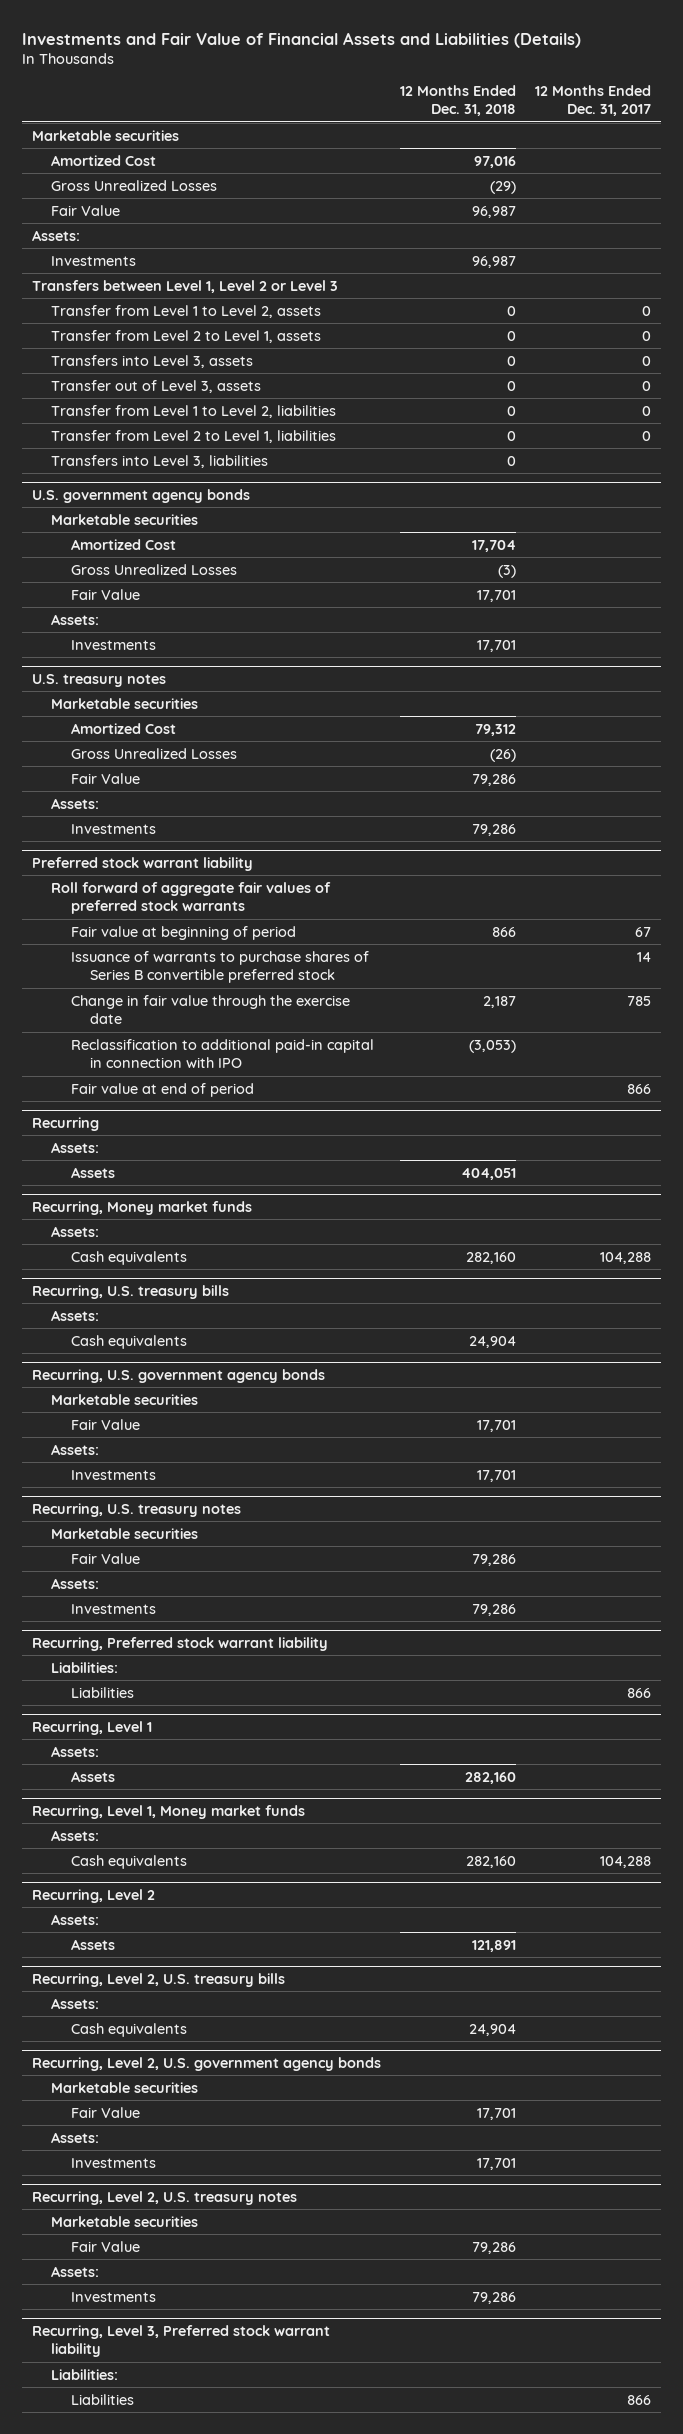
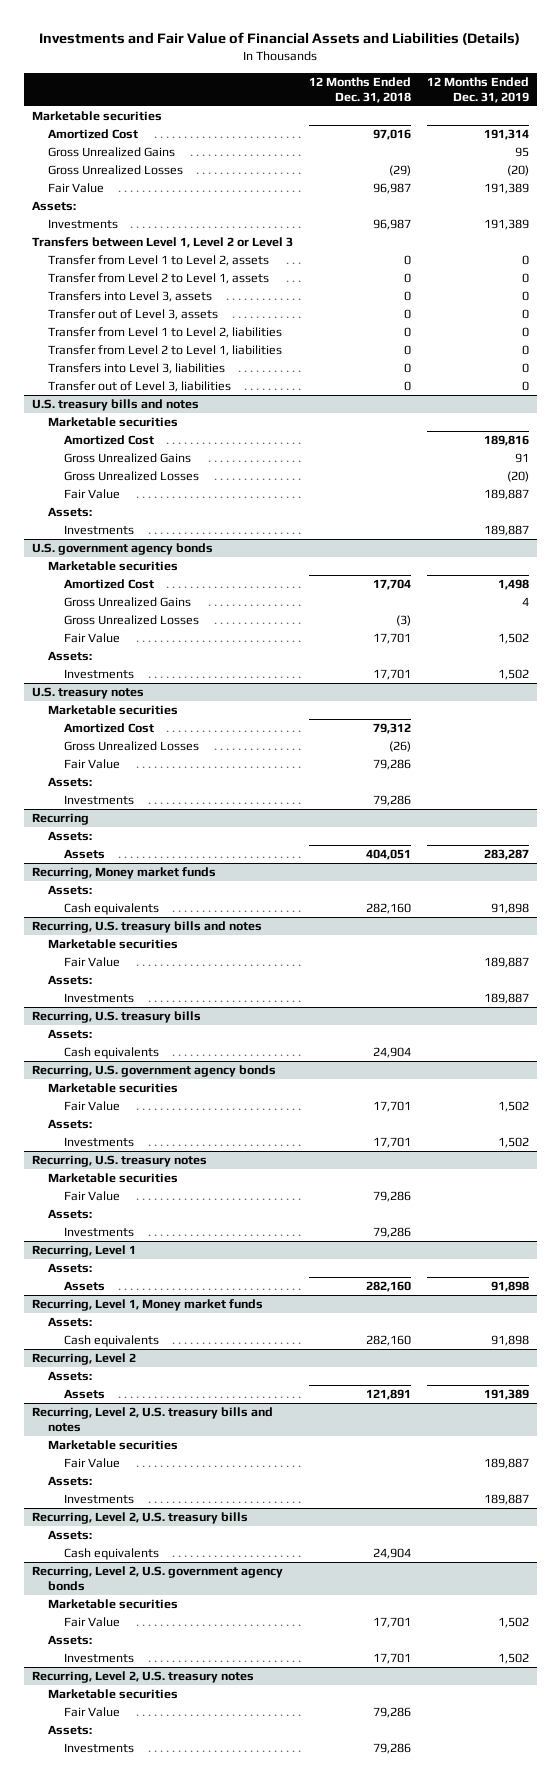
[535,84,652,117] 12 Months Ended Dec. 31, 2017 -> none
none -> [426,77,529,103] 12 Months Ended Dec. 31, 2019
none -> [47,147,175,158] Gross Unrealized Gains
none -> [47,381,231,393] Transfer out of Level 3, liabilities
none -> [31,399,199,412] U.S. treasury bills and notes
none -> [47,417,178,428] Marketable securities
none -> [63,435,154,446] Amortized Cost
none -> [63,453,191,464] Gross Unrealized Gains
none -> [63,471,199,482] Gross Unrealized Losses
none -> [63,489,120,500] Fair Value
none -> [47,507,92,518] Assets:
none -> [63,525,134,536] Investments
none -> [63,597,191,608] Gross Unrealized Gains
[31,856,253,871] Preferred stock warrant liability -> none
[51,881,332,915] Roll forward of aggregate fair values of preferred stock warrants -> none
[70,925,296,940] Fair value at beginning of period -> none
[70,950,369,984] Issuance of warrants to purchase shares of Series B convertible preferred stock -> none
[70,994,350,1025] Change in fair value through the exercise date -> none
[70,1038,374,1069] Reclassification to additional paid-in capital in connection with IPO -> none
[70,1082,254,1097] Fair value at end of period -> none
none -> [31,921,262,934] Recurring, U.S. treasury bills and notes
none -> [47,939,178,950] Marketable securities
none -> [63,957,120,968] Fair Value
none -> [47,975,92,986] Assets:
none -> [63,993,134,1004] Investments
[31,1636,328,1651] Recurring, Preferred stock warrant liability -> none
[51,1661,119,1673] Liabilities: -> none
[70,1686,134,1698] Liabilities -> none
none -> [31,1407,273,1432] Recurring, Level 2, U.S. treasury bills and notes
none -> [47,1440,178,1451] Marketable securities
none -> [63,1458,120,1469] Fair Value
none -> [47,1476,92,1487] Assets:
none -> [63,1494,134,1505] Investments
[31,2324,330,2358] Recurring, Level 3, Preferred stock warrant liability -> none
[51,2368,119,2380] Liabilities: -> none
[70,2393,134,2405] Liabilities -> none

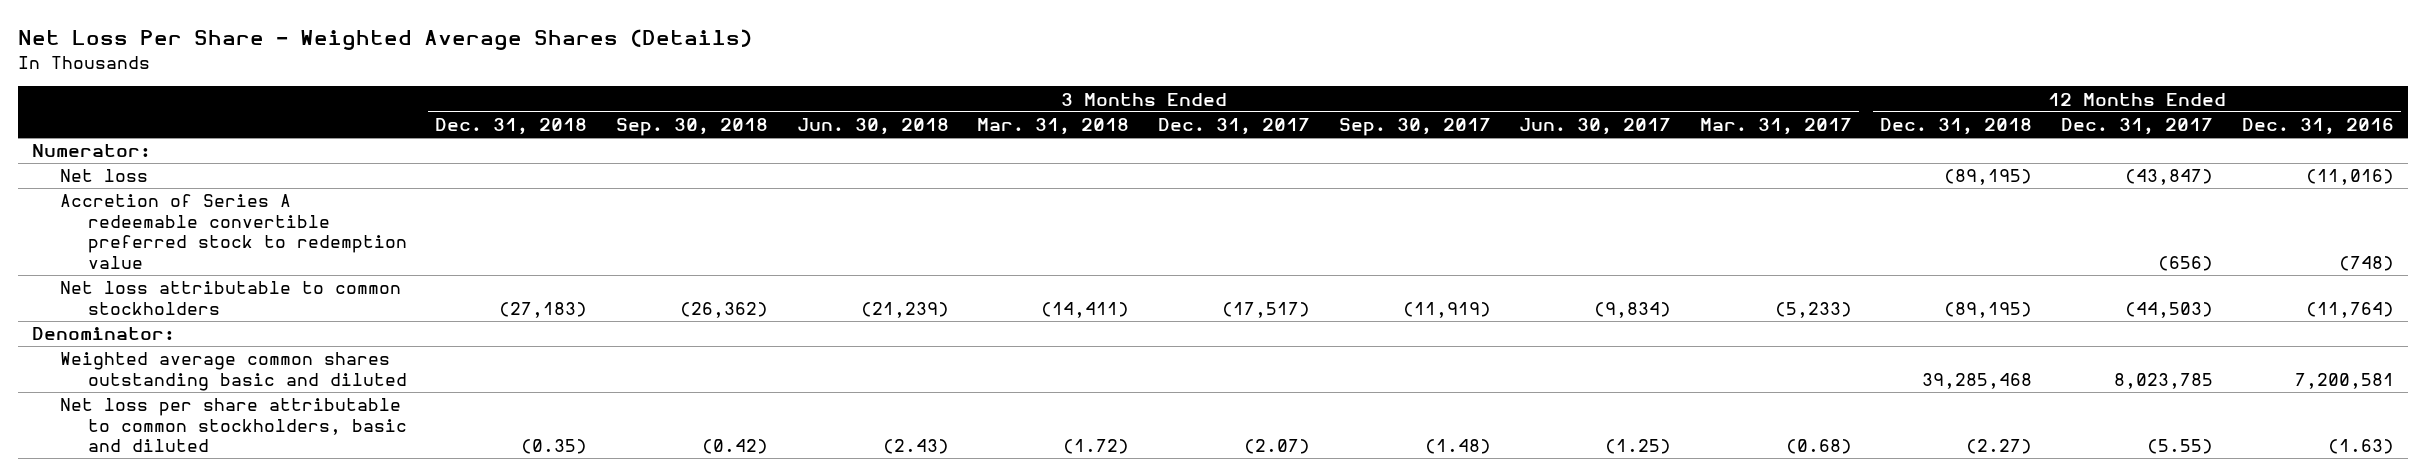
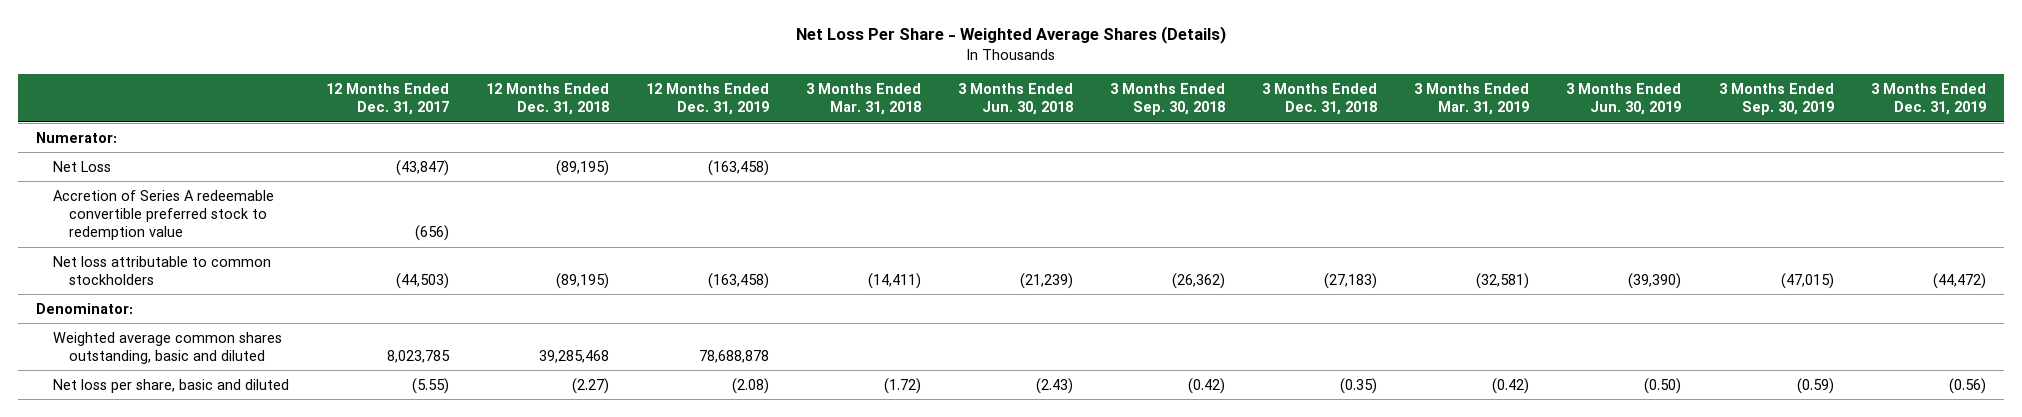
[1157,118,1310,136] Dec. 31, 2017 -> none
[1338,118,1491,137] Sep. 30, 2017 -> none
[1519,118,1672,136] Jun. 30, 2017 -> none
[1699,118,1852,136] Mar. 31, 2017 -> none
[2241,118,2394,136] Dec. 31, 2016 -> none
none -> [646,82,770,116] 12 Months Ended Dec. 31, 2019
none -> [1414,82,1530,116] 3 Months Ended Mar. 31, 2019
none -> [1566,82,1682,116] 3 Months Ended Jun. 30, 2019
none -> [1718,82,1834,116] 3 Months Ended Sep. 30, 2019
none -> [1870,82,1986,116] 3 Months Ended Dec. 31, 2019
[59,169,148,183] Net loss -> [52,160,111,172] Net Loss
[59,352,407,391] Weighted average common shares outstanding basic and diluted -> [52,331,282,364] Weighted average common shares outstanding, basic and diluted
[59,398,407,453] Net loss per share attributable to common stockholders, basic and diluted -> [52,378,289,393] Net loss per share, basic and diluted

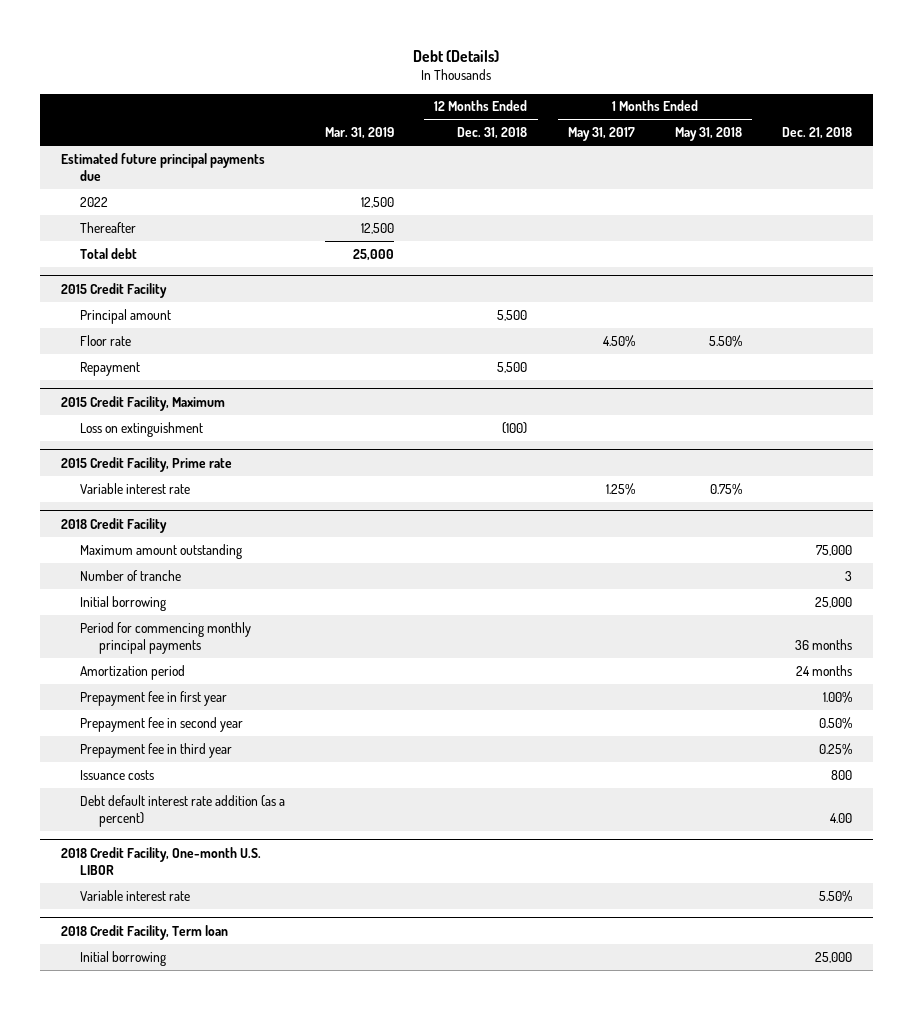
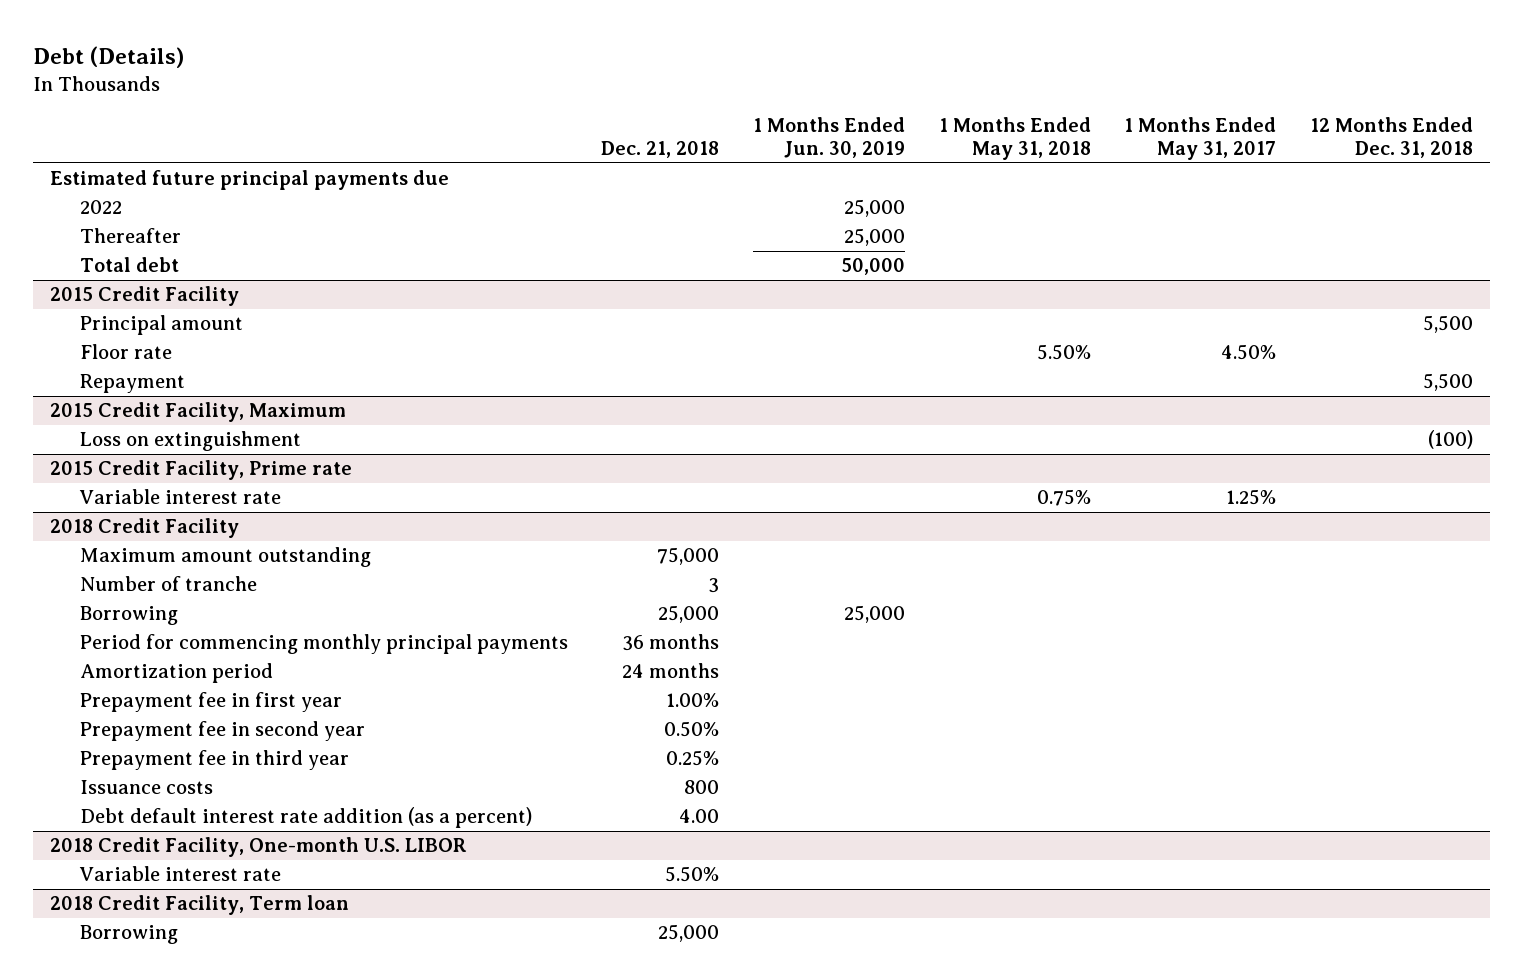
[325,127,395,140] Mar. 31, 2019 -> none
none -> [753,116,906,159] 1 Months Ended Jun. 30, 2019
[79,595,166,611] Initial borrowing -> [79,606,178,626] Borrowing
[79,950,166,966] Initial borrowing -> [79,925,178,945] Borrowing

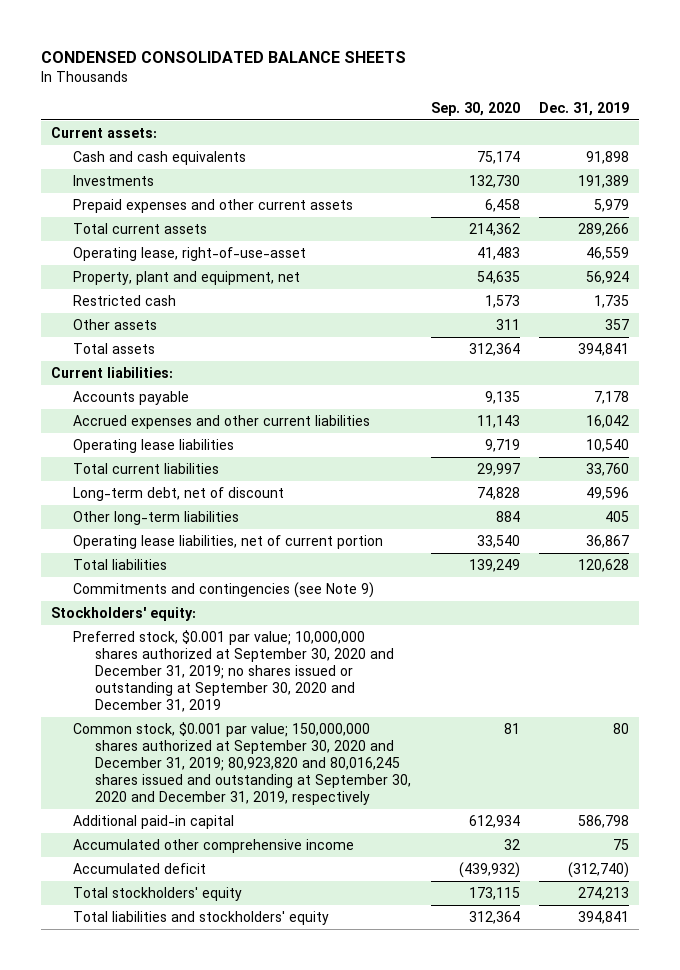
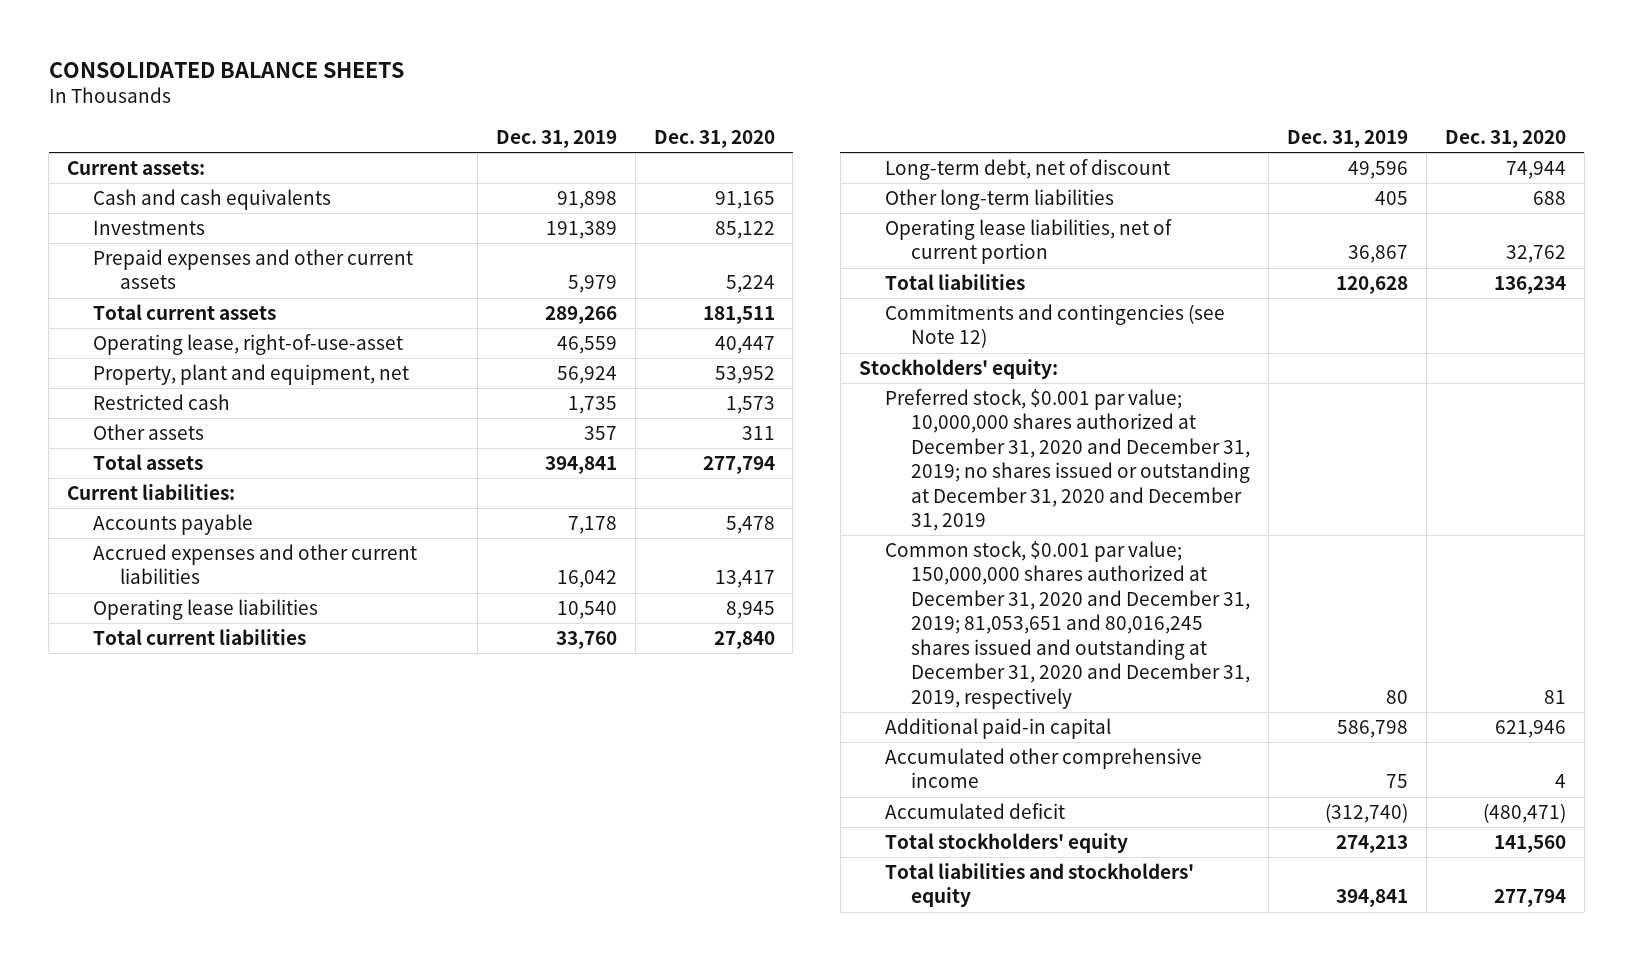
[41,51,407,64] CONDENSED CONSOLIDATED BALANCE SHEETS -> [48,61,404,78] CONSOLIDATED BALANCE SHEETS
[430,101,520,116] Sep. 30, 2020 -> none
none -> [653,130,775,149] Dec. 31, 2020
[73,581,375,598] Commitments and contingencies (see Note 9) -> [884,303,1225,349] Commitments and contingencies (see Note 12)
[73,629,395,713] Preferred stock, $0.001 par value; 10,000,000 shares authorized at September 30, 2020 and December 31, 2019; no shares issued or outstanding at September 30, 2020 and December 31, 2019 -> [884,388,1251,532] Preferred stock, $0.001 par value; 10,000,000 shares authorized at December 31, 2020 and December 31, 2019; no shares issued or outstanding at December 31, 2020 and December 31, 2019
[73,721,412,806] Common stock, $0.001 par value; 150,000,000 shares authorized at September 30, 2020 and December 31, 2019; 80,923,820 and 80,016,245 shares issued and outstanding at September 30, 2020 and December 31, 2019, respectively -> [884,540,1251,709] Common stock, $0.001 par value; 150,000,000 shares authorized at December 31, 2020 and December 31, 2019; 81,053,651 and 80,016,245 shares issued and outstanding at December 31, 2020 and December 31, 2019, respectively

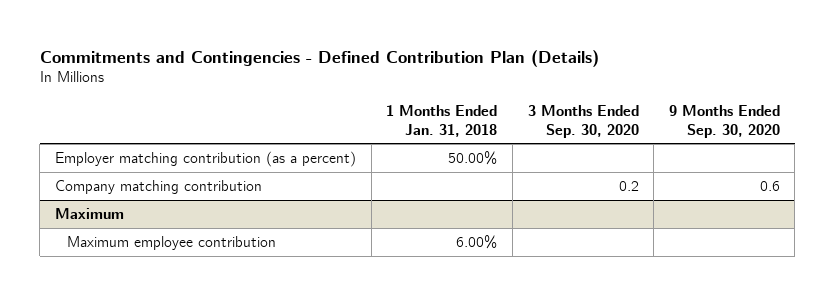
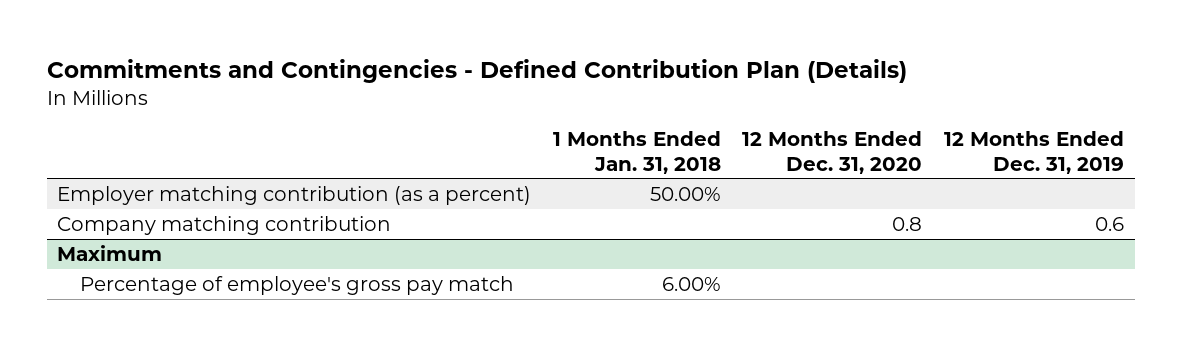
[527,105,639,138] 3 Months Ended Sep. 30, 2020 -> none
[668,105,780,138] 9 Months Ended Sep. 30, 2020 -> none
none -> [742,131,923,174] 12 Months Ended Dec. 31, 2020
none -> [943,131,1124,174] 12 Months Ended Dec. 31, 2019
[67,235,277,250] Maximum employee contribution -> [80,275,515,295] Percentage of employee's gross pay match

